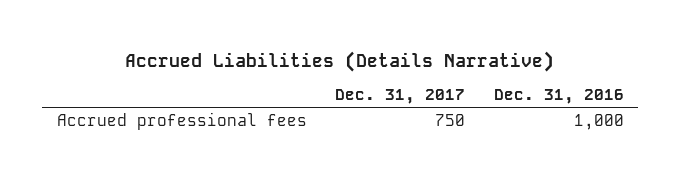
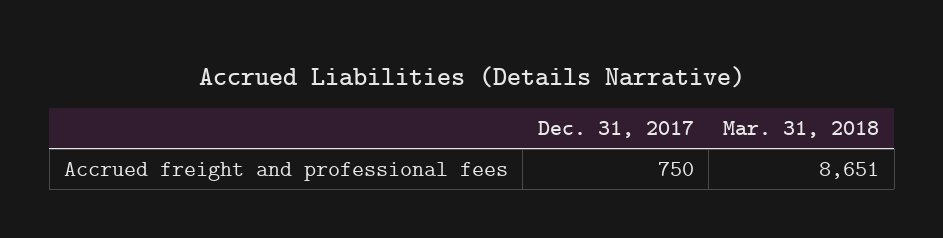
[493,89,624,105] Dec. 31, 2016 -> none
none -> [723,121,880,139] Mar. 31, 2018
[56,112,307,131] Accrued professional fees -> [64,162,509,182] Accrued freight and professional fees

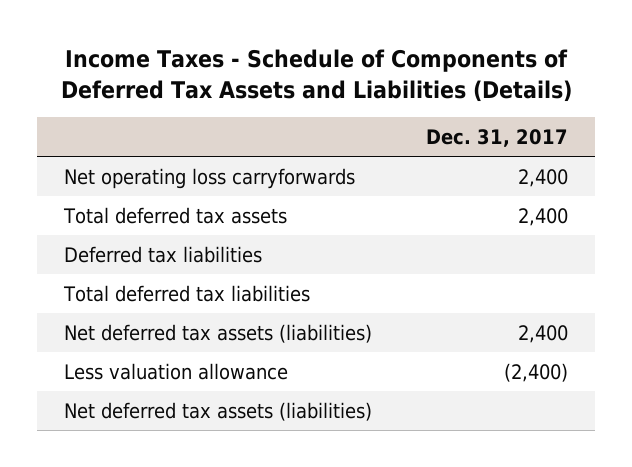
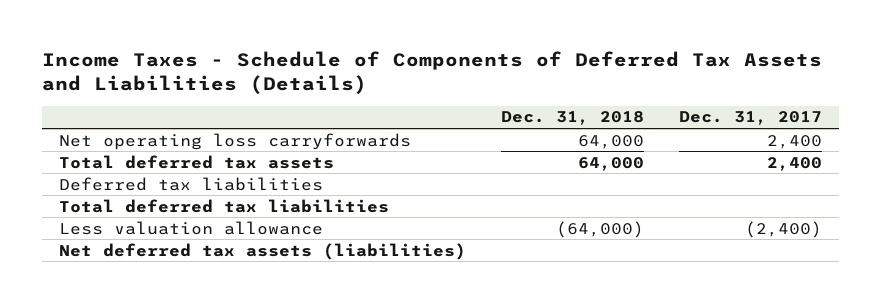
none -> [500,111,644,126] Dec. 31, 2018
[64,323,373,343] Net deferred tax assets (liabilities) -> none

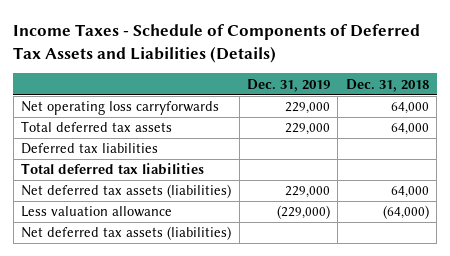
[678,111,822,126] Dec. 31, 2017 -> none
none -> [247,78,331,92] Dec. 31, 2019
none -> [21,184,232,199] Net deferred tax assets (liabilities)

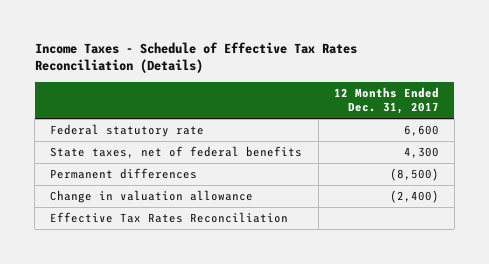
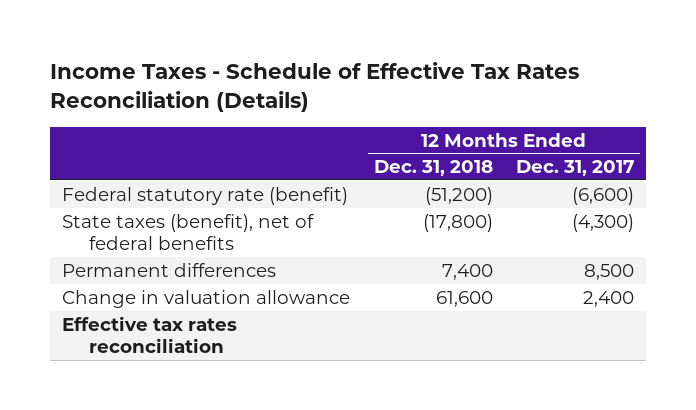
none -> [373,160,493,177] Dec. 31, 2018
[50,123,205,137] Federal statutory rate -> [61,186,348,205] Federal statutory rate (benefit)
[403,124,439,136] 6,600 -> [572,186,635,205] (6,600)
[50,145,303,158] State taxes, net of federal benefits -> [61,213,314,250] State taxes (benefit), net of federal benefits
[403,146,439,158] 4,300 -> [572,213,635,232] (4,300)
[389,167,439,181] (8,500) -> [584,263,635,280] 8,500
[389,189,439,203] (2,400) -> [583,290,635,307] 2,400
[50,211,289,223] Effective Tax Rates Reconciliation -> [61,315,237,353] Effective tax rates reconciliation

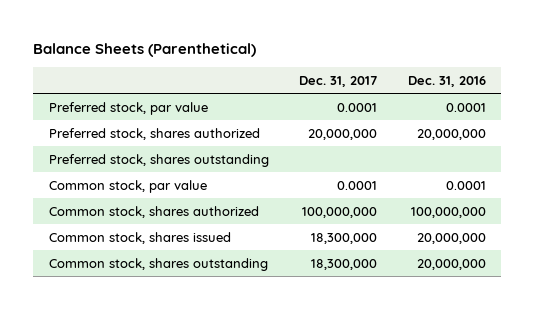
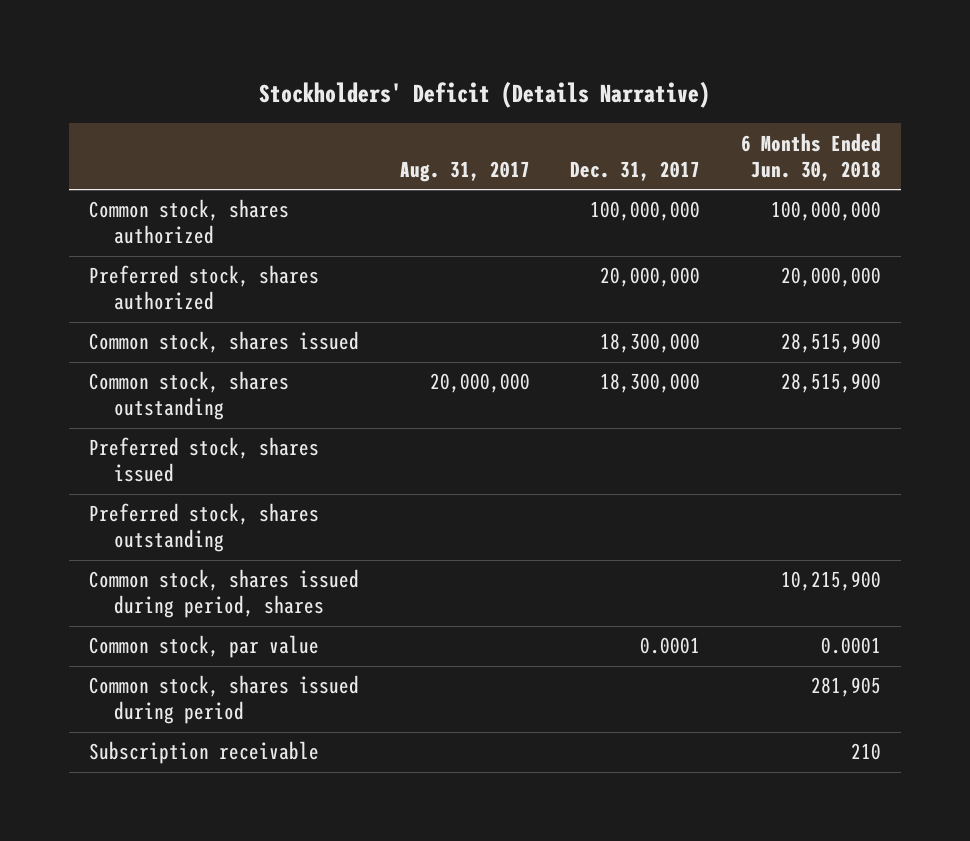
[33,42,257,57] Balance Sheets (Parenthetical) -> [259,81,711,109] Stockholders' Deficit (Details Narrative)
[408,75,487,87] Dec. 31, 2016 -> none
none -> [399,160,530,182] Aug. 31, 2017
none -> [740,132,881,181] 6 Months Ended Jun. 30, 2018
[48,101,208,115] Preferred stock, par value -> none
[48,127,260,140] Preferred stock, shares authorized -> [89,265,320,311] Preferred stock, shares authorized
none -> [89,437,320,483] Preferred stock, shares issued
[48,153,269,167] Preferred stock, shares outstanding -> [89,503,320,553] Preferred stock, shares outstanding
none -> [89,569,360,619] Common stock, shares issued during period, shares
[48,179,207,193] Common stock, par value -> [89,635,320,659] Common stock, par value
none -> [89,675,360,725] Common stock, shares issued during period
none -> [89,741,320,765] Subscription receivable

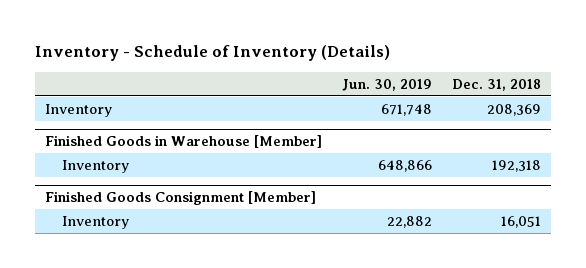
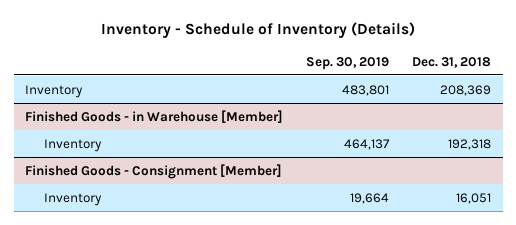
[341,78,432,91] Jun. 30, 2019 -> none
none -> [306,56,390,70] Sep. 30, 2019
[44,135,322,149] Finished Goods in Warehouse [Member] -> [25,109,284,123] Finished Goods - in Warehouse [Member]
[44,191,316,206] Finished Goods Consignment [Member] -> [25,163,283,179] Finished Goods - Consignment [Member]

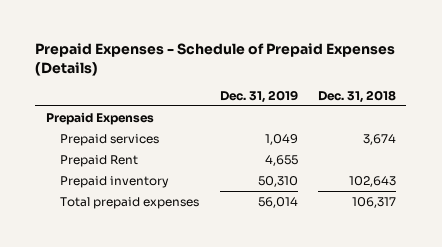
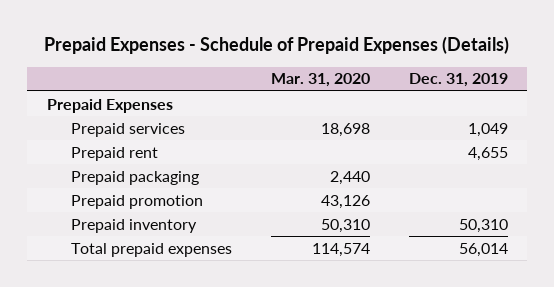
[318,89,397,103] Dec. 31, 2018 -> none
none -> [270,73,370,88] Mar. 31, 2020
[60,155,139,168] Prepaid Rent -> [70,146,158,161] Prepaid rent
none -> [70,170,199,185] Prepaid packaging
none -> [70,194,203,209] Prepaid promotion

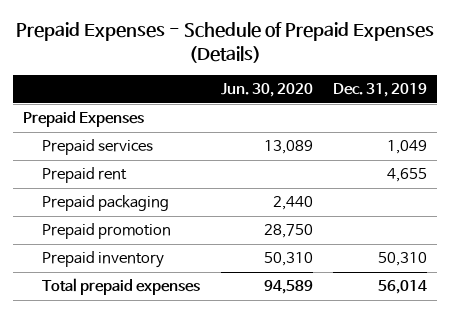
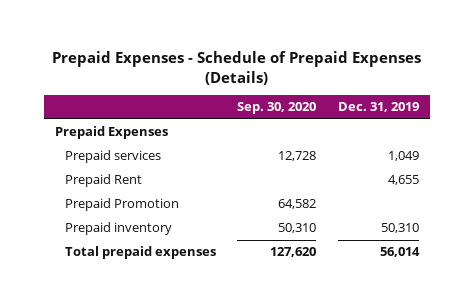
[220,83,313,98] Jun. 30, 2020 -> none
none -> [237,102,317,115] Sep. 30, 2020
[42,195,170,212] Prepaid packaging -> none
[42,167,128,184] Prepaid rent -> [64,174,142,188] Prepaid Rent
[42,223,172,240] Prepaid promotion -> [64,198,179,212] Prepaid Promotion

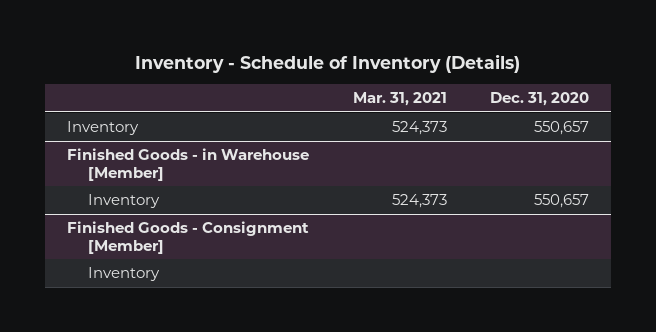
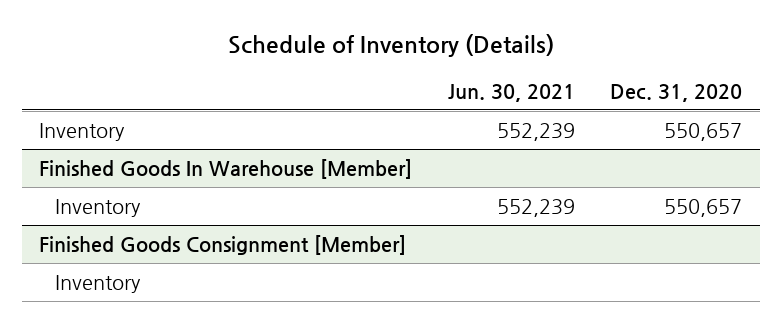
[135,53,521,73] Inventory - Schedule of Inventory (Details) -> [227,34,554,58] Schedule of Inventory (Details)
[352,92,447,107] Mar. 31, 2021 -> none
none -> [447,83,575,102] Jun. 30, 2021
[67,148,310,181] Finished Goods - in Warehouse [Member] -> [39,158,413,179] Finished Goods In Warehouse [Member]
[67,221,310,254] Finished Goods - Consignment [Member] -> [39,234,407,255] Finished Goods Consignment [Member]

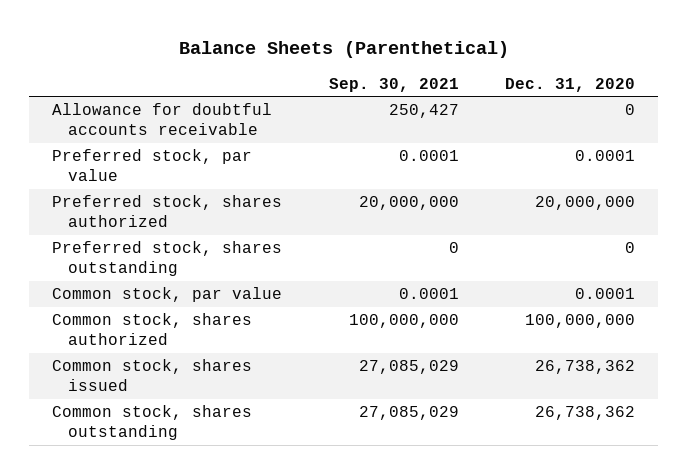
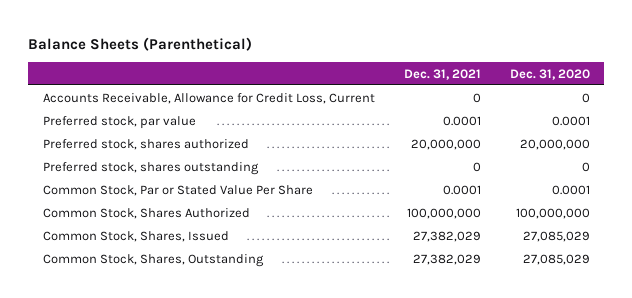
[328,77,459,92] Sep. 30, 2021 -> none
none -> [403,68,481,80] Dec. 31, 2021
[52,103,273,136] Allowance for doubtful accounts receivable -> [42,92,375,104] Accounts Receivable, Allowance for Credit Loss, Current
[52,287,283,303] Common stock, par value -> [42,184,313,196] Common Stock, Par or Stated Value Per Share
[52,313,253,346] Common stock, shares authorized -> [42,207,250,219] Common Stock, Shares Authorized
[52,359,253,392] Common stock, shares issued -> [42,230,229,242] Common Stock, Shares, Issued
[534,360,635,375] 26,738,362 -> [522,230,590,242] 27,085,029
[52,405,253,441] Common stock, shares outstanding -> [42,253,264,267] Common Stock, Shares, Outstanding
[534,406,635,421] 26,738,362 -> [522,253,590,265] 27,085,029

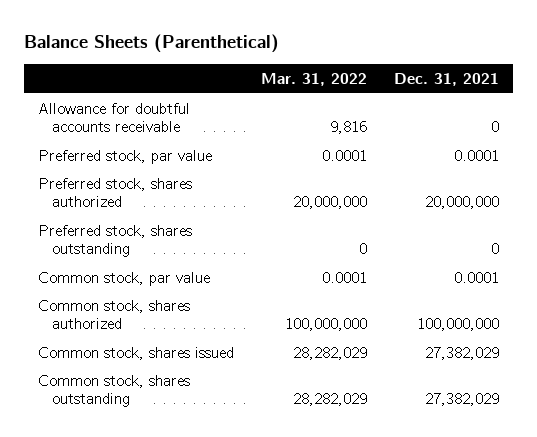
[509,68,590,80] Dec. 31, 2020 -> none
none -> [260,72,367,86] Mar. 31, 2022
[42,92,375,104] Accounts Receivable, Allowance for Credit Loss, Current -> [37,102,190,132] Allowance for doubtful accounts receivable
[42,184,313,196] Common Stock, Par or Stated Value Per Share -> [37,271,210,286] Common stock, par value
[42,207,250,219] Common Stock, Shares Authorized -> [37,299,190,329] Common stock, shares authorized
[42,230,229,242] Common Stock, Shares, Issued -> [37,346,234,360] Common stock, shares issued
[42,253,264,267] Common Stock, Shares, Outstanding -> [37,374,190,407] Common stock, shares outstanding

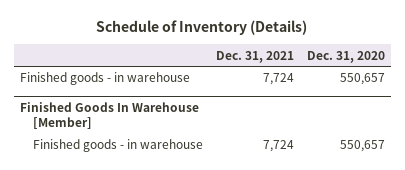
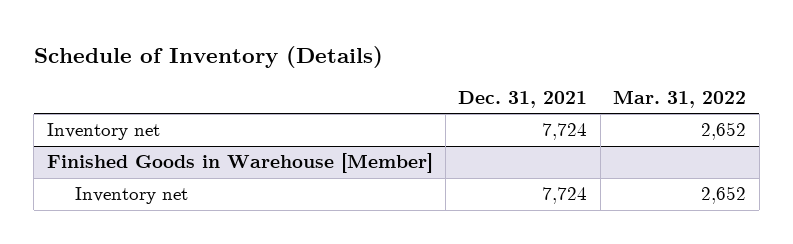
[306,50,385,63] Dec. 31, 2020 -> none
none -> [613,89,747,108] Mar. 31, 2022
[20,72,191,86] Finished goods - in warehouse -> [46,123,160,141] Inventory net
[20,102,200,130] Finished Goods In Warehouse [Member] -> [46,153,433,174] Finished Goods in Warehouse [Member]
[33,139,204,153] Finished goods - in warehouse -> [75,187,189,205] Inventory net

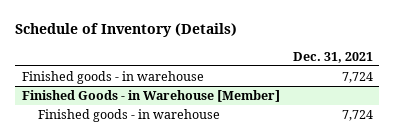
[613,89,747,108] Mar. 31, 2022 -> none
[46,123,160,141] Inventory net -> [21,71,204,85] Finished goods - in warehouse
[46,153,433,174] Finished Goods in Warehouse [Member] -> [21,90,280,103] Finished Goods - in Warehouse [Member]
[75,187,189,205] Inventory net -> [38,109,221,123] Finished goods - in warehouse

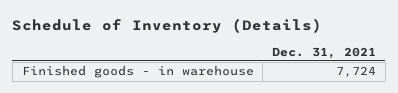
[21,90,280,103] Finished Goods - in Warehouse [Member] -> none
[38,109,221,123] Finished goods - in warehouse -> none

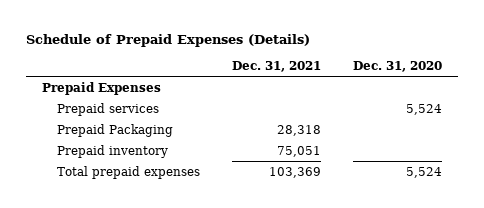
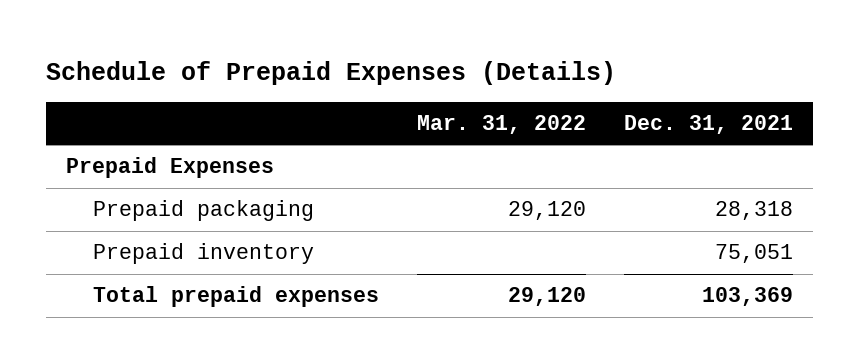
[353,60,443,72] Dec. 31, 2020 -> none
none -> [416,115,586,135] Mar. 31, 2022
[57,102,160,116] Prepaid services -> none
[57,123,174,137] Prepaid Packaging -> [92,200,314,222] Prepaid packaging

